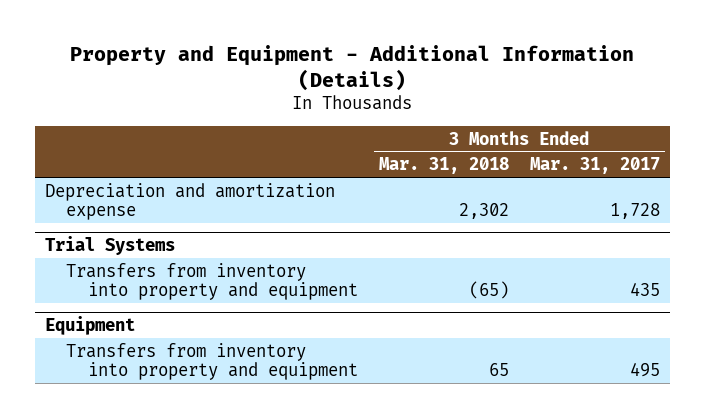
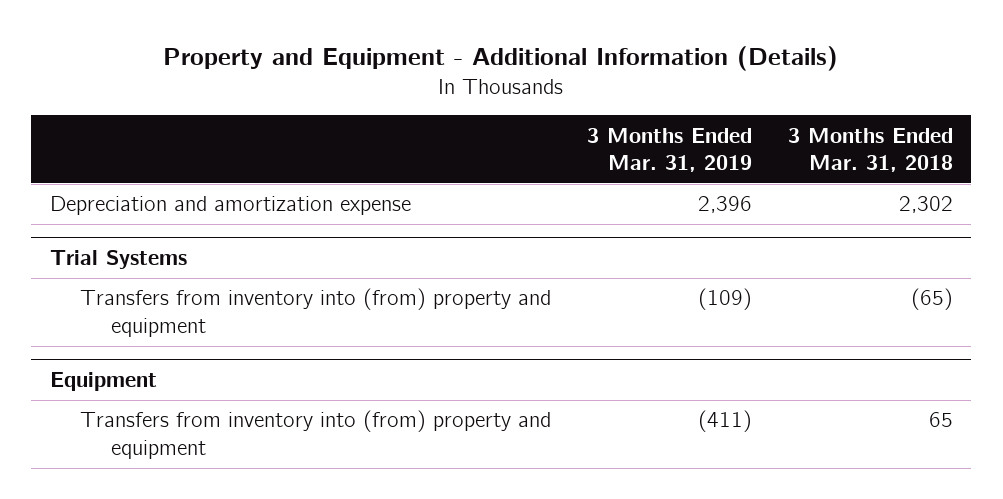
[529,157,660,175] Mar. 31, 2017 -> none
none -> [587,127,753,173] 3 Months Ended Mar. 31, 2019
[66,262,358,301] Transfers from inventory into property and equipment -> [80,288,552,338] Transfers from inventory into (from) property and equipment
[66,342,358,381] Transfers from inventory into property and equipment -> [80,410,552,460] Transfers from inventory into (from) property and equipment

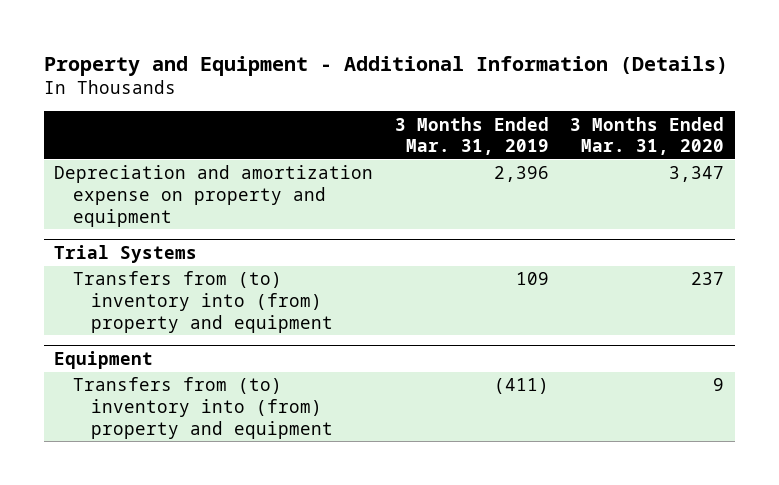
[788,127,954,173] 3 Months Ended Mar. 31, 2018 -> none
none -> [570,116,725,156] 3 Months Ended Mar. 31, 2020
[49,196,411,216] Depreciation and amortization expense -> [54,165,374,227] Depreciation and amortization expense on property and equipment
[80,288,552,338] Transfers from inventory into (from) property and equipment -> [72,271,333,333] Transfers from (to) inventory into (from) property and equipment
[698,288,753,311] (109) -> [515,272,549,286] 109
[80,410,552,460] Transfers from inventory into (from) property and equipment -> [72,377,333,439] Transfers from (to) inventory into (from) property and equipment

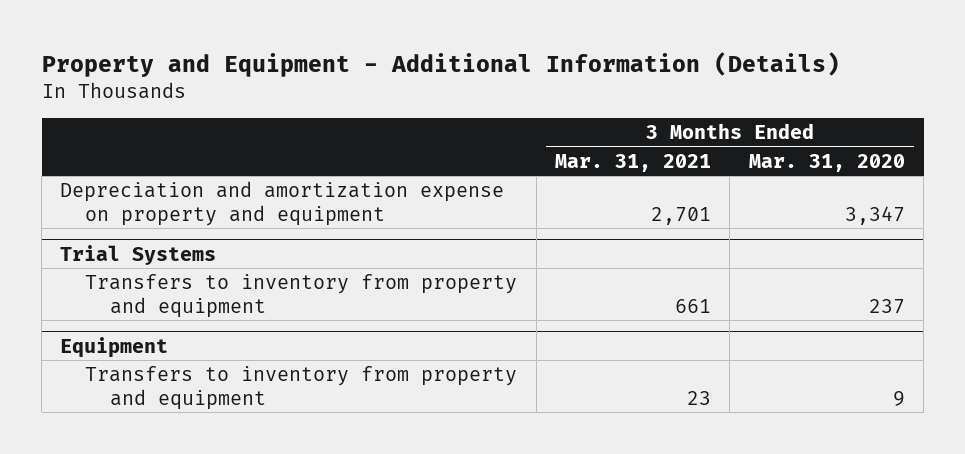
[394,116,549,156] 3 Months Ended Mar. 31, 2019 -> none
none -> [555,153,712,172] Mar. 31, 2021
[72,271,333,333] Transfers from (to) inventory into (from) property and equipment -> [85,274,518,318] Transfers to inventory from property and equipment
[72,377,333,439] Transfers from (to) inventory into (from) property and equipment -> [85,366,518,410] Transfers to inventory from property and equipment

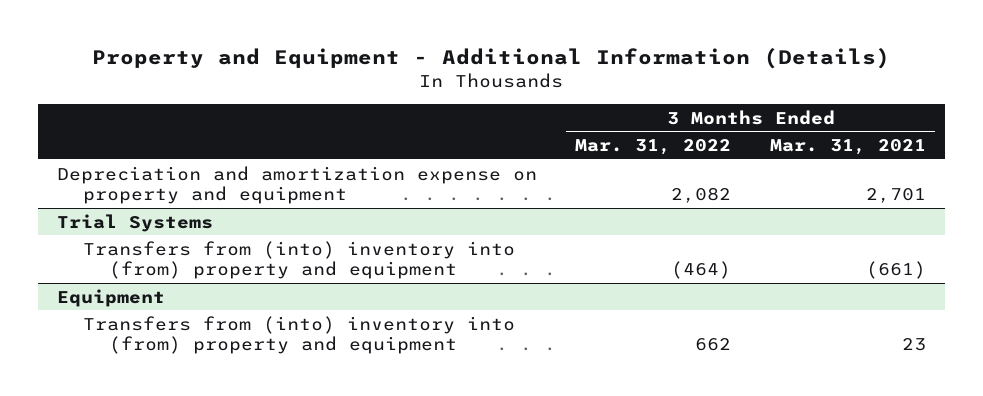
[748,153,905,172] Mar. 31, 2020 -> none
none -> [575,139,732,156] Mar. 31, 2022
[85,274,518,318] Transfers to inventory from property and equipment -> [83,240,516,280] Transfers from (into) inventory into (from) property and equipment
[675,298,712,313] 661 -> [865,261,926,280] (661)
[85,366,518,410] Transfers to inventory from property and equipment -> [83,315,516,355] Transfers from (into) inventory into (from) property and equipment

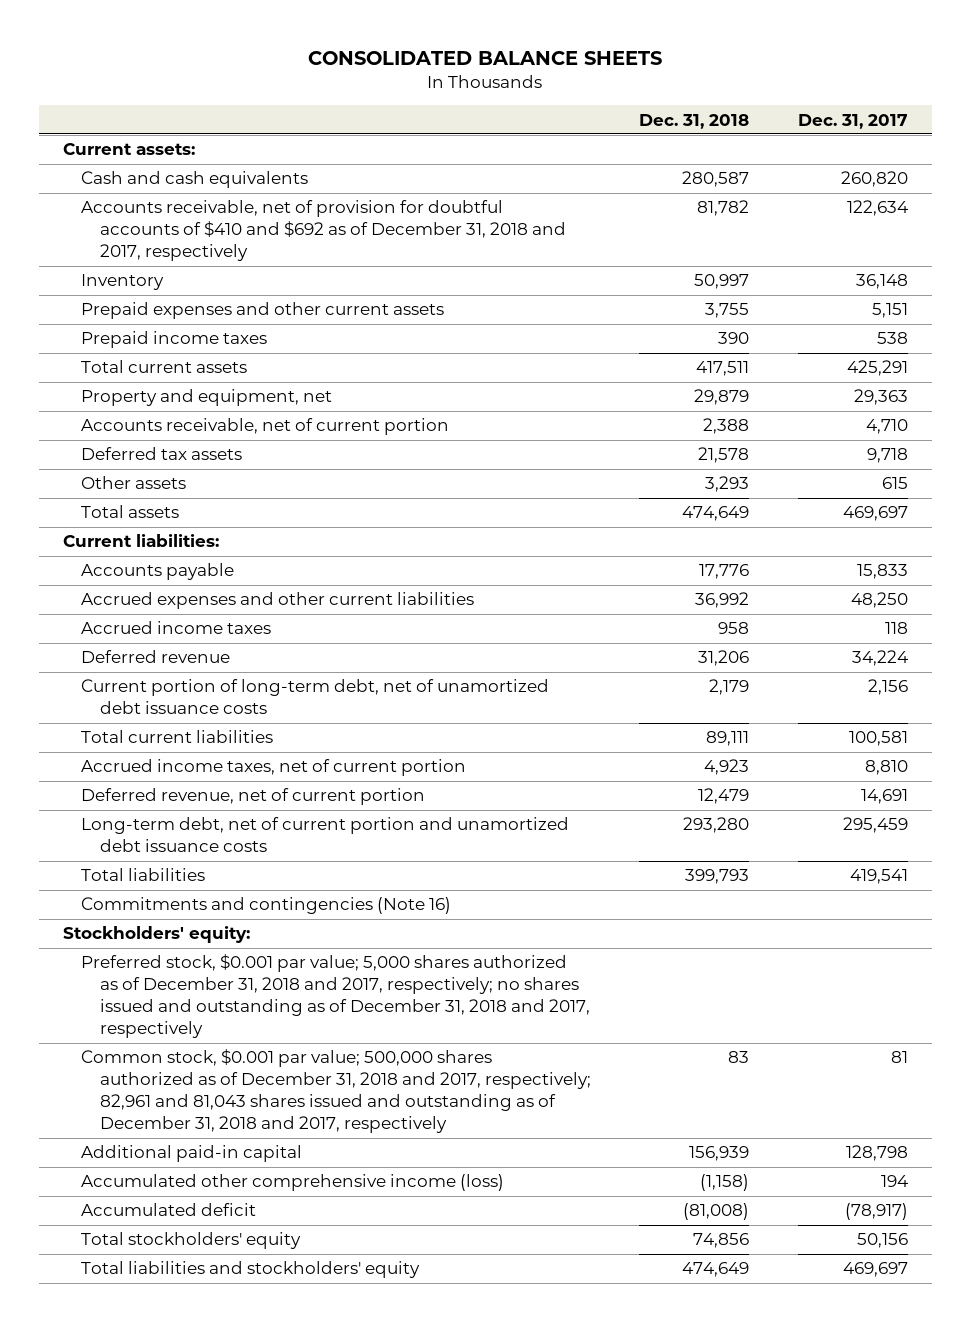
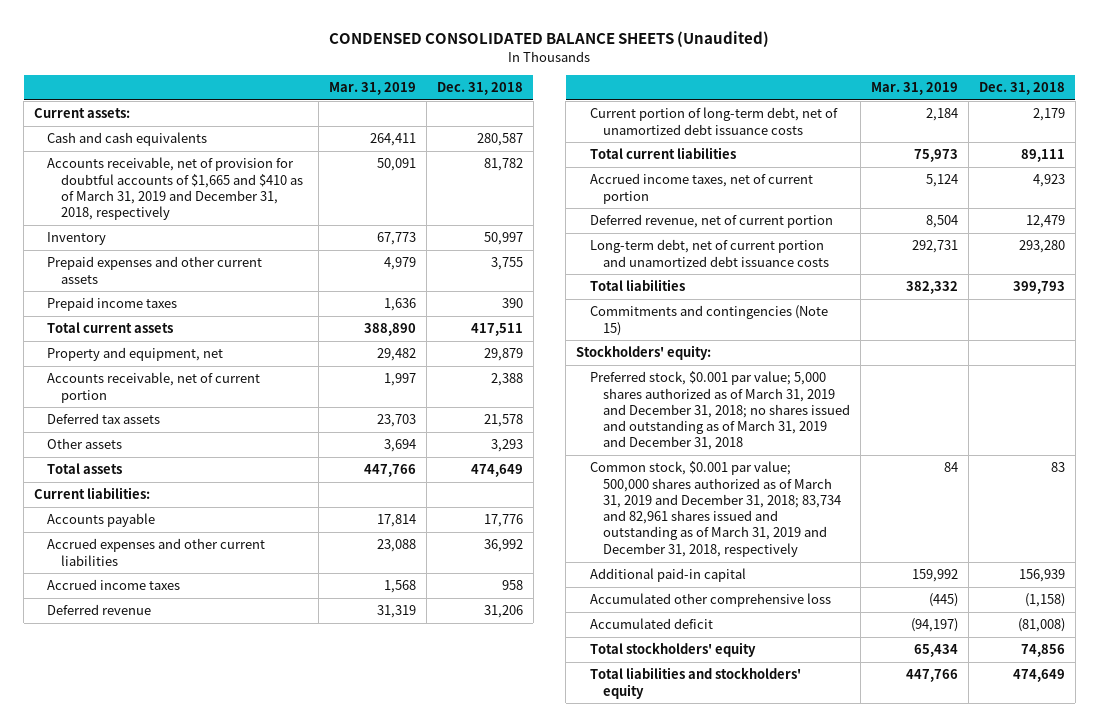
[308,51,663,66] CONSOLIDATED BALANCE SHEETS -> [329,30,770,47] CONDENSED CONSOLIDATED BALANCE SHEETS (Unaudited)
[797,113,908,129] Dec. 31, 2017 -> none
none -> [328,81,416,95] Mar. 31, 2019
[81,200,566,262] Accounts receivable, net of provision for doubtful accounts of $410 and $692 as of December 31, 2018 and 2017, respectively -> [47,157,303,221] Accounts receivable, net of provision for doubtful accounts of $1,665 and $410 as of March 31, 2019 and December 31, 2018, respectively
[81,897,452,915] Commitments and contingencies (Note 16) -> [589,305,828,336] Commitments and contingencies (Note 15)
[81,954,590,1039] Preferred stock, $0.001 par value; 5,000 shares authorized as of December 31, 2018 and 2017, respectively; no shares issued and outstanding as of December 31, 2018 and 2017, respectively -> [589,371,851,451] Preferred stock, $0.001 par value; 5,000 shares authorized as of March 31, 2019 and December 31, 2018; no shares issued and outstanding as of March 31, 2019 and December 31, 2018
[81,1049,591,1134] Common stock, $0.001 par value; 500,000 shares authorized as of December 31, 2018 and 2017, respectively; 82,961 and 81,043 shares issued and outstanding as of December 31, 2018 and 2017, respectively -> [589,461,842,557] Common stock, $0.001 par value; 500,000 shares authorized as of March 31, 2019 and December 31, 2018; 83,734 and 82,961 shares issued and outstanding as of March 31, 2019 and December 31, 2018, respectively
[81,1174,505,1192] Accumulated other comprehensive income (loss) -> [589,593,831,608] Accumulated other comprehensive loss

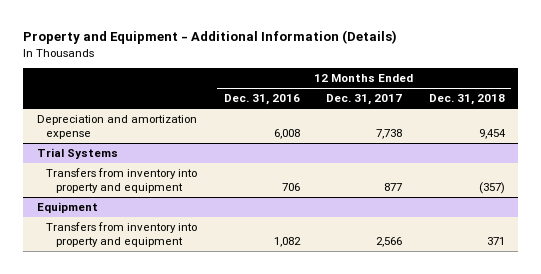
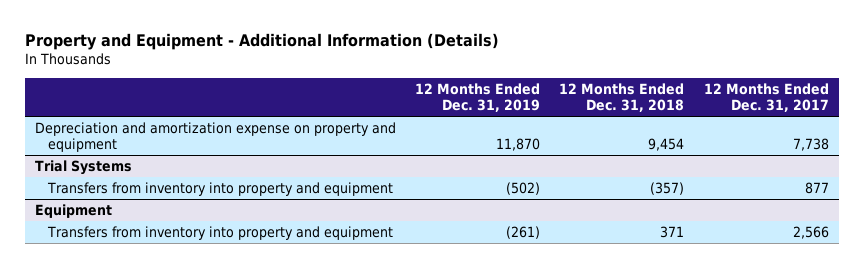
[223,94,300,106] Dec. 31, 2016 -> none
none -> [415,83,541,113] 12 Months Ended Dec. 31, 2019
[36,115,197,139] Depreciation and amortization expense -> [34,122,396,153] Depreciation and amortization expense on property and equipment

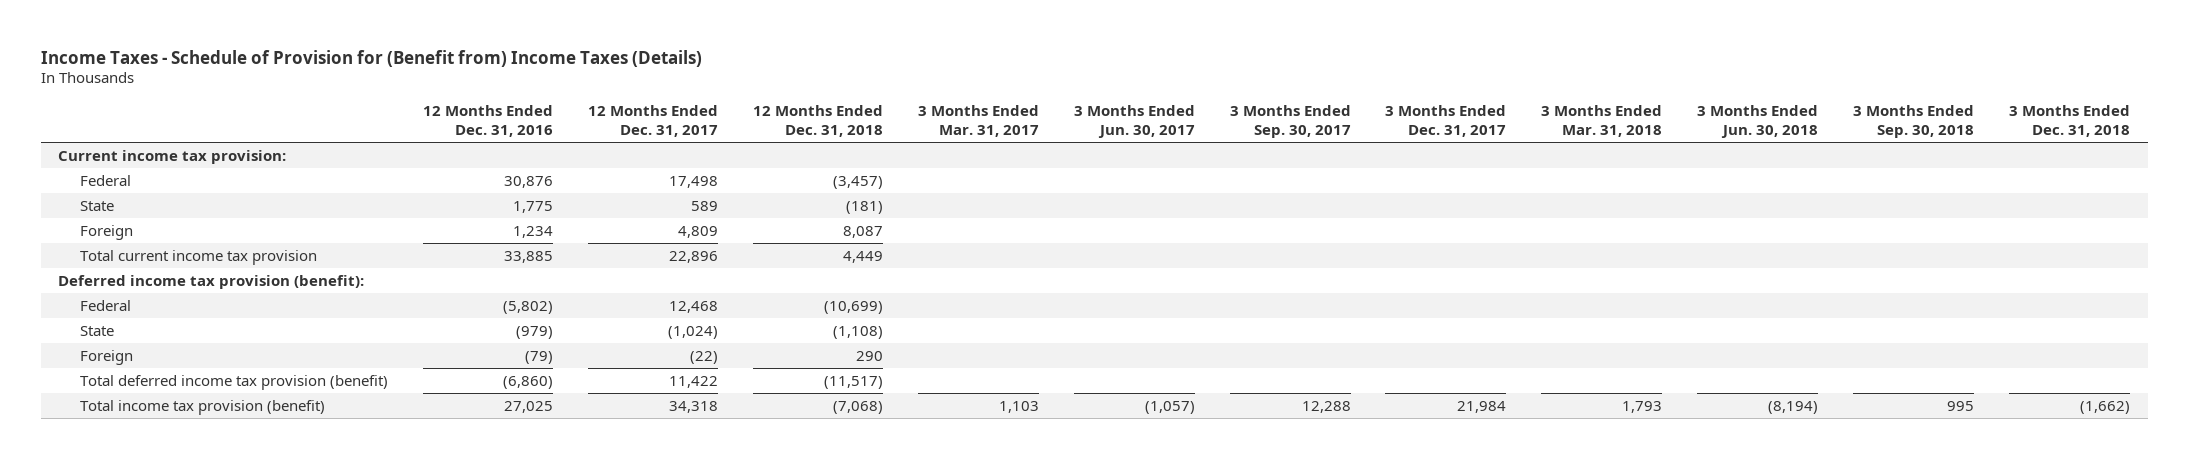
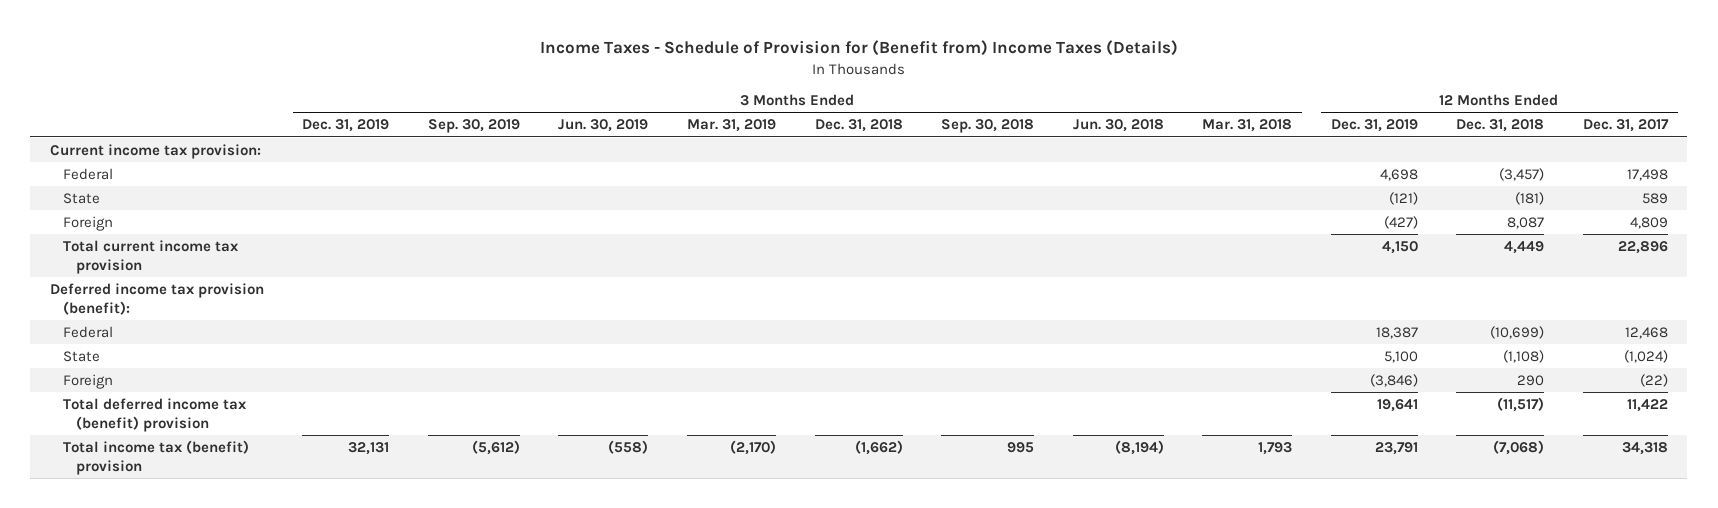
[422,105,553,137] 12 Months Ended Dec. 31, 2016 -> none
[917,105,1039,137] 3 Months Ended Mar. 31, 2017 -> none
[1073,105,1195,138] 3 Months Ended Jun. 30, 2017 -> none
[1229,105,1351,138] 3 Months Ended Sep. 30, 2017 -> none
[1385,105,1507,137] 3 Months Ended Dec. 31, 2017 -> none
none -> [302,119,390,133] Dec. 31, 2019
none -> [427,119,520,134] Sep. 30, 2019
none -> [558,119,649,133] Jun. 30, 2019
none -> [686,119,776,133] Mar. 31, 2019
none -> [1330,119,1418,133] Dec. 31, 2019
[79,375,388,391] Total deferred income tax provision (benefit) -> [63,397,248,432] Total deferred income tax (benefit) provision
[79,400,325,416] Total income tax provision (benefit) -> [63,439,250,475] Total income tax (benefit) provision

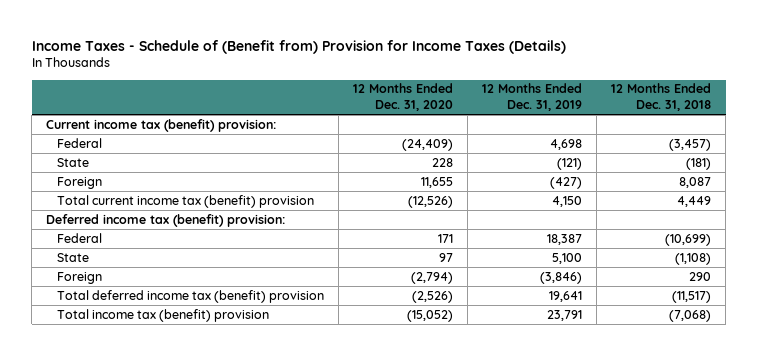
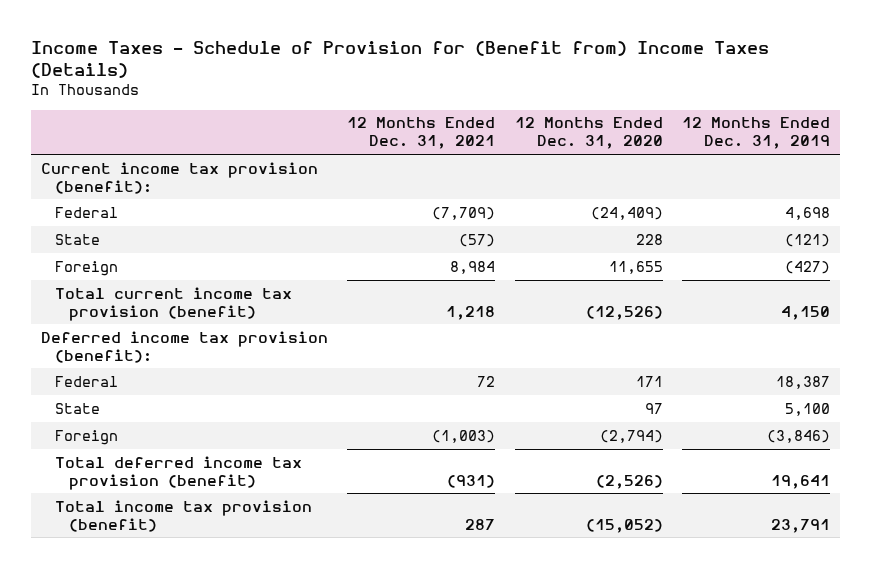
[31,39,566,54] Income Taxes - Schedule of (Benefit from) Provision for Income Taxes (Details) -> [31,40,770,78] Income Taxes - Schedule of Provision for (Benefit from) Income Taxes (Details)
[611,83,712,111] 12 Months Ended Dec. 31, 2018 -> none
none -> [347,117,496,150] 12 Months Ended Dec. 31, 2021
[46,118,277,132] Current income tax (benefit) provision: -> [40,161,318,194] Current income tax provision (benefit):
[57,194,315,208] Total current income tax (benefit) provision -> [54,286,292,321] Total current income tax provision (benefit)
[46,213,286,227] Deferred income tax (benefit) provision: -> [40,330,328,363] Deferred income tax provision (benefit):
[57,289,325,303] Total deferred income tax (benefit) provision -> [54,455,302,490] Total deferred income tax provision (benefit)
[57,308,270,322] Total income tax (benefit) provision -> [54,499,312,532] Total income tax provision (benefit)

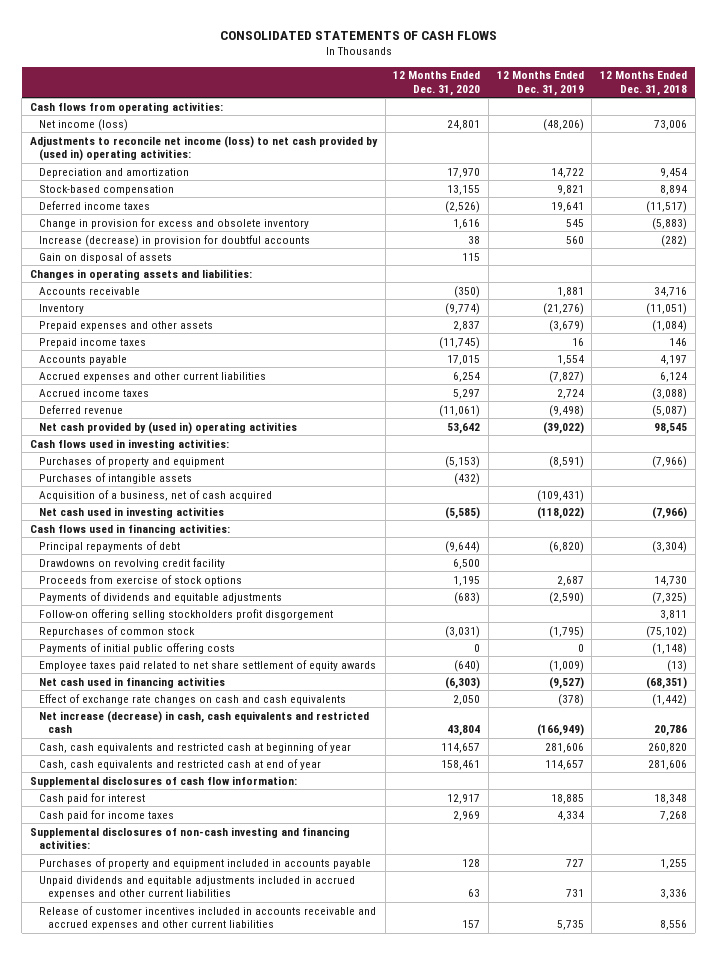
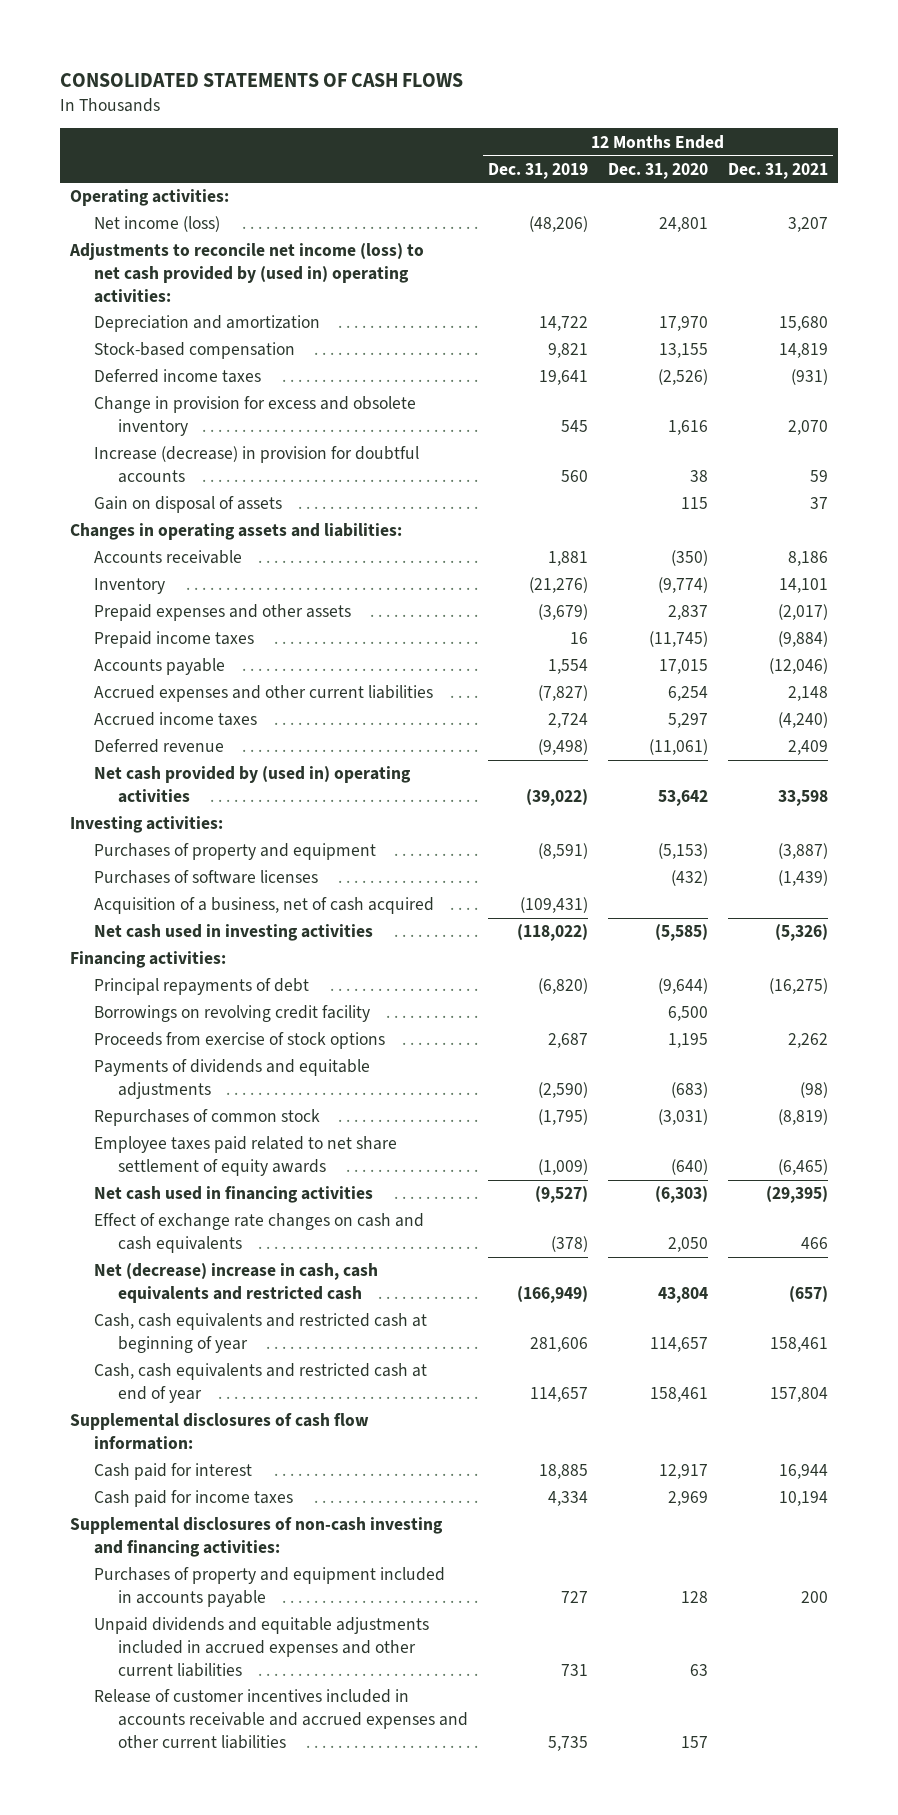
[600,71,688,97] 12 Months Ended Dec. 31, 2018 -> none
none -> [727,162,828,179] Dec. 31, 2021
[29,101,223,113] Cash flows from operating activities: -> [70,189,230,207] Operating activities:
[29,438,229,450] Cash flows used in investing activities: -> [70,816,224,834] Investing activities:
[38,472,192,484] Purchases of intangible assets -> [94,870,319,885] Purchases of software licenses
[29,523,230,535] Cash flows used in financing activities: -> [70,951,227,969] Financing activities:
[38,557,225,569] Drawdowns on revolving credit facility -> [94,1005,371,1023] Borrowings on revolving credit facility
[38,608,333,620] Follow-on offering selling stockholders profit disgorgement -> none
[38,642,235,654] Payments of initial public offering costs -> none
[38,710,369,734] Net increase (decrease) in cash, cash equivalents and restricted cash -> [94,1263,379,1303] Net (decrease) increase in cash, cash equivalents and restricted cash

